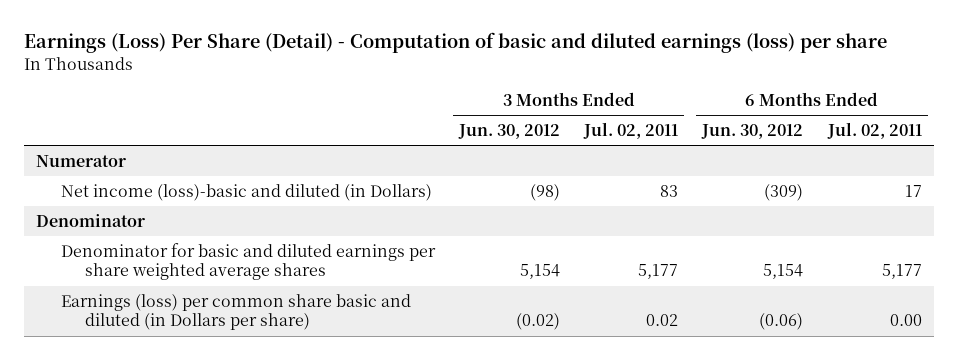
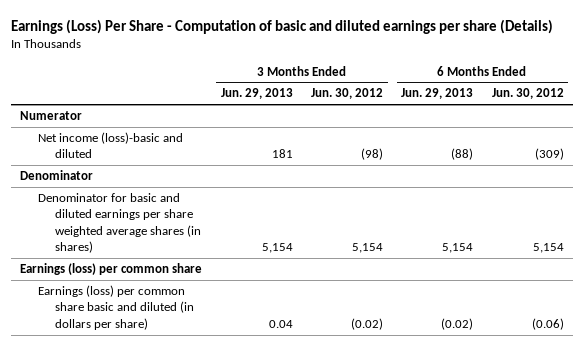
[23,32,887,54] Earnings (Loss) Per Share (Detail) - Computation of basic and diluted earnings (loss) per share -> [11,18,554,34] Earnings (Loss) Per Share - Computation of basic and diluted earnings per share (Details)
[583,122,679,140] Jul. 02, 2011 -> none
[826,122,922,140] Jul. 02, 2011 -> none
none -> [220,88,293,100] Jun. 29, 2013
none -> [401,88,474,100] Jun. 29, 2013
[60,183,432,201] Net income (loss)-basic and diluted (in Dollars) -> [37,131,183,159] Net income (loss)-basic and diluted
[60,242,436,281] Denominator for basic and diluted earnings per share weighted average shares -> [37,192,202,254] Denominator for basic and diluted earnings per share weighted average shares (in shares)
none -> [20,262,203,275] Earnings (loss) per common share
[60,293,411,331] Earnings (loss) per common share basic and diluted (in Dollars per share) -> [37,284,195,330] Earnings (loss) per common share basic and diluted (in dollars per share)

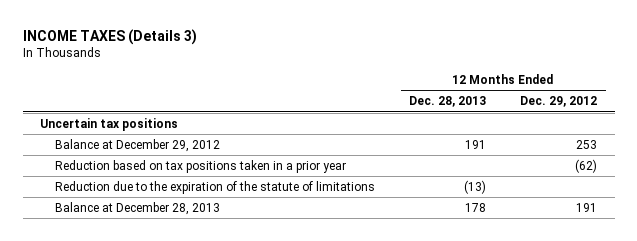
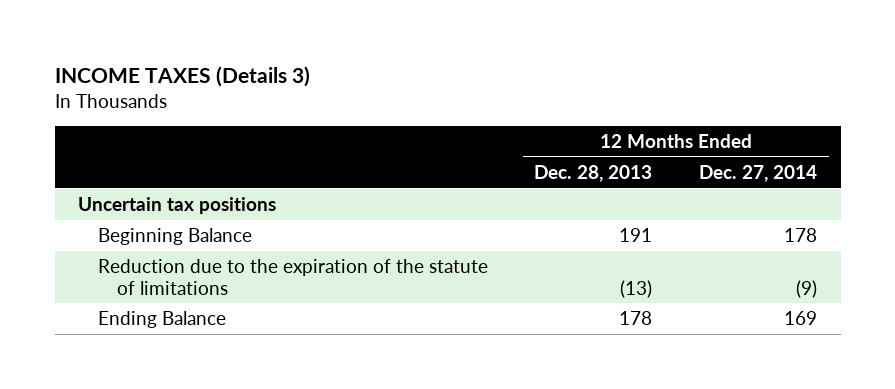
[520,96,598,108] Dec. 29, 2012 -> none
none -> [699,164,818,182] Dec. 27, 2014
[55,159,347,173] Reduction based on tax positions taken in a prior year -> none
[55,138,221,152] Balance at December 29, 2012 -> [97,227,252,245] Beginning Balance
[55,201,221,215] Balance at December 28, 2013 -> [97,310,226,328] Ending Balance

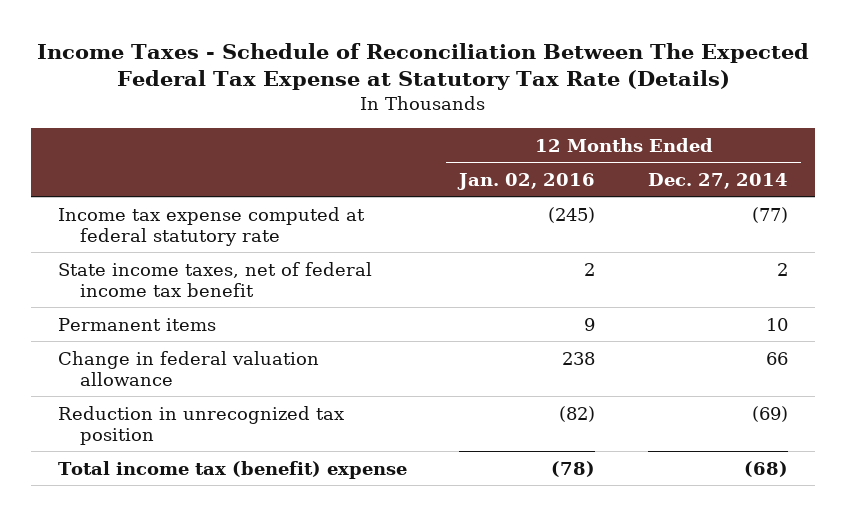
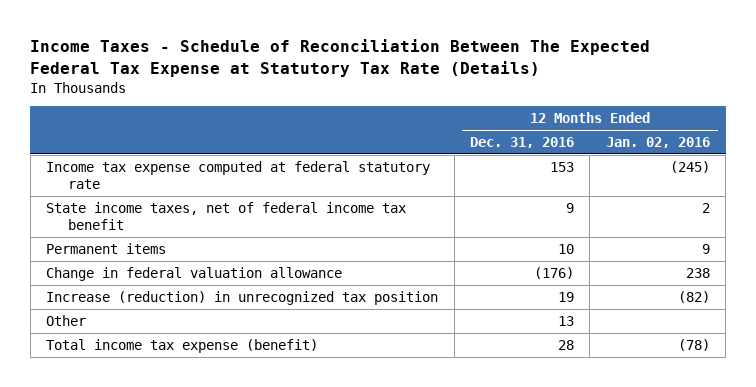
[648,172,789,189] Dec. 27, 2014 -> none
none -> [470,137,575,149] Dec. 31, 2016
[57,405,344,445] Reduction in unrecognized tax position -> [46,290,439,305] Increase (reduction) in unrecognized tax position
none -> [46,314,87,326] Other
[57,460,407,479] Total income tax (benefit) expense -> [46,338,319,353] Total income tax expense (benefit)

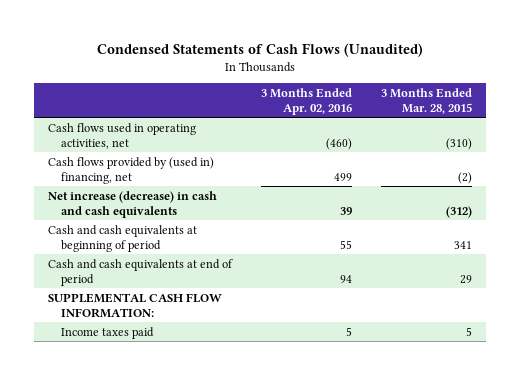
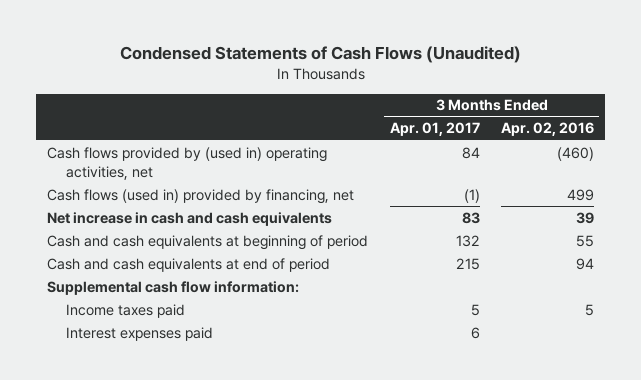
[380,87,472,114] 3 Months Ended Mar. 28, 2015 -> none
none -> [389,122,480,137] Apr. 01, 2017
[48,122,197,149] Cash flows used in operating activities, net -> [47,146,328,180] Cash flows provided by (used in) operating activities, net
[48,156,215,184] Cash flows provided by (used in) financing, net -> [47,188,355,204] Cash flows (used in) provided by financing, net
[48,190,218,218] Net increase (decrease) in cash and cash equivalents -> [47,211,333,226] Net increase in cash and cash equivalents
[48,292,223,318] SUPPLEMENTAL CASH FLOW INFORMATION: -> [47,280,300,295] Supplemental cash flow information:
none -> [66,326,214,341] Interest expenses paid

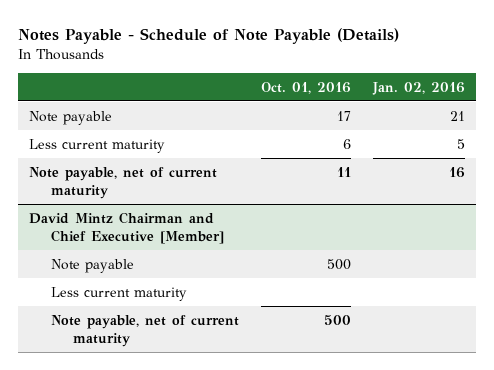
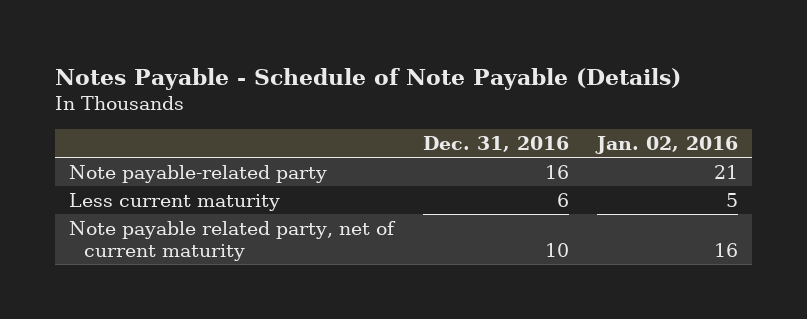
[260,81,351,94] Oct. 01, 2016 -> none
none -> [422,136,569,153] Dec. 31, 2016
[29,110,113,125] Note payable -> [69,165,328,184] Note payable-related party
[29,211,225,244] David Mintz Chairman and Chief Executive [Member] -> none
[51,258,135,273] Note payable -> none
[51,286,188,301] Less current maturity -> none
[51,314,240,347] Note payable, net of current maturity -> none
[29,166,218,199] Note payable, net of current maturity -> [69,221,397,261] Note payable related party, net of current maturity

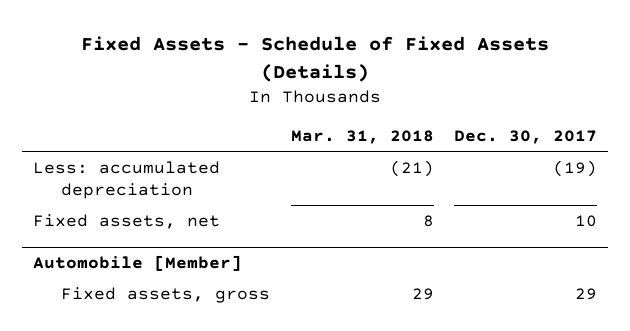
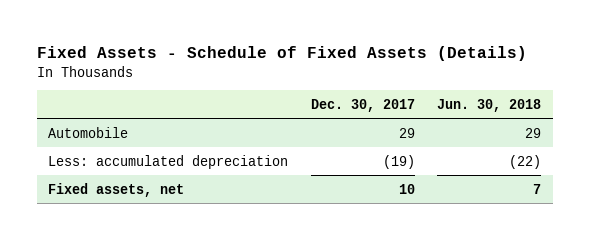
[290,130,434,145] Mar. 31, 2018 -> none
none -> [437,98,542,112] Jun. 30, 2018
none -> [48,126,129,138] Automobile
[32,254,242,271] Automobile [Member] -> none
[61,286,271,303] Fixed assets, gross -> none

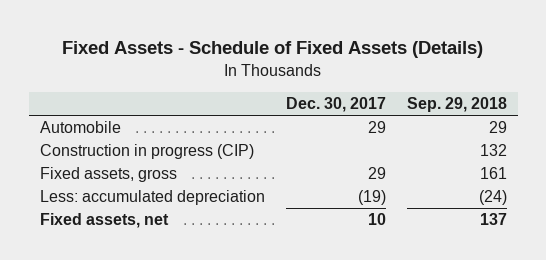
[437,98,542,112] Jun. 30, 2018 -> none
none -> [406,97,507,113] Sep. 29, 2018
none -> [39,144,254,160] Construction in progress (CIP)
none -> [39,167,177,183] Fixed assets, gross

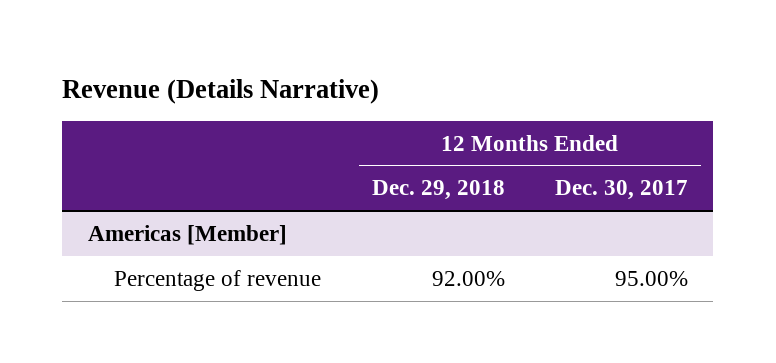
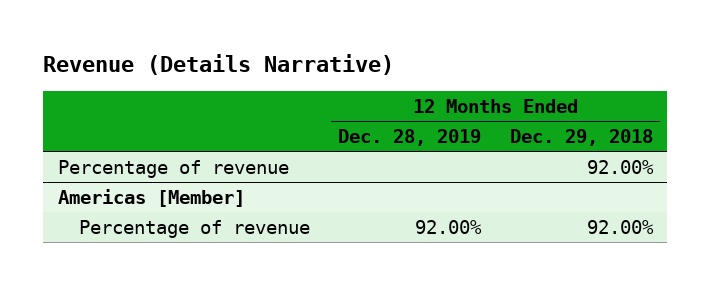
[555,180,689,201] Dec. 30, 2017 -> none
none -> [338,128,482,146] Dec. 28, 2019
none -> [57,159,289,178] Percentage of revenue

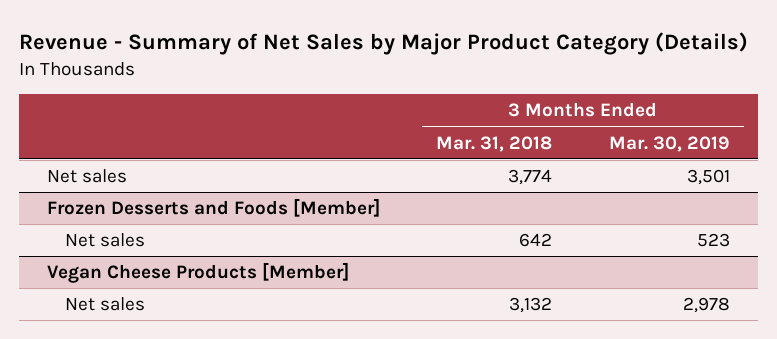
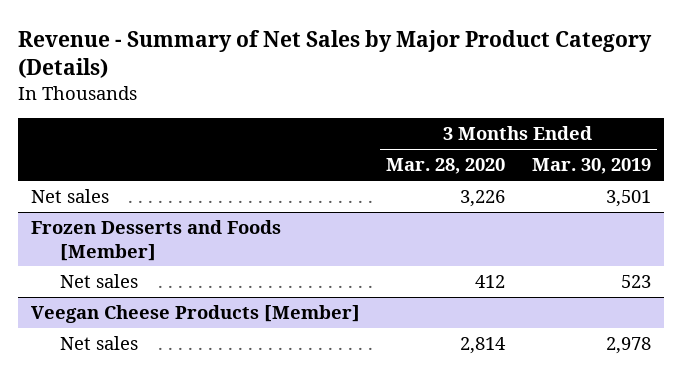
[436,135,553,152] Mar. 31, 2018 -> none
none -> [386,158,506,175] Mar. 28, 2020
[47,262,350,284] Vegan Cheese Products [Member] -> [31,305,361,324] Veegan Cheese Products [Member]

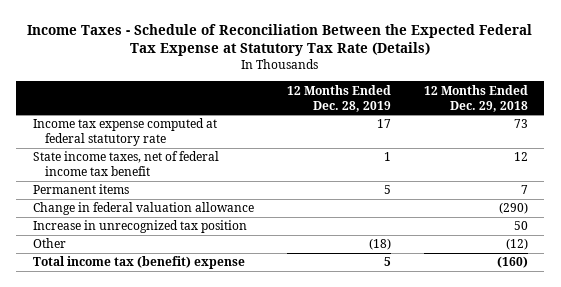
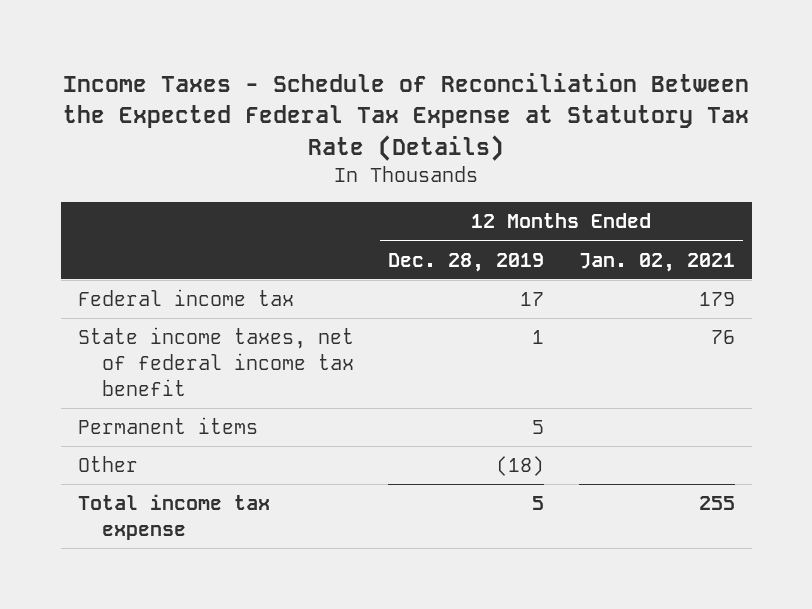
[423,84,528,112] 12 Months Ended Dec. 29, 2018 -> none
none -> [578,252,735,272] Jan. 02, 2021
[32,118,217,147] Income tax expense computed at federal statutory rate -> [77,289,294,307] Federal income tax
[32,202,254,216] Change in federal valuation allowance -> none
[32,220,247,234] Increase in unrecognized tax position -> none
[32,256,245,270] Total income tax (benefit) expense -> [77,494,270,541] Total income tax expense

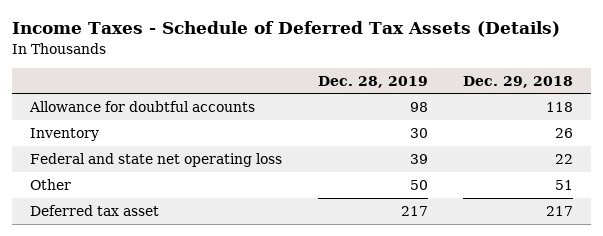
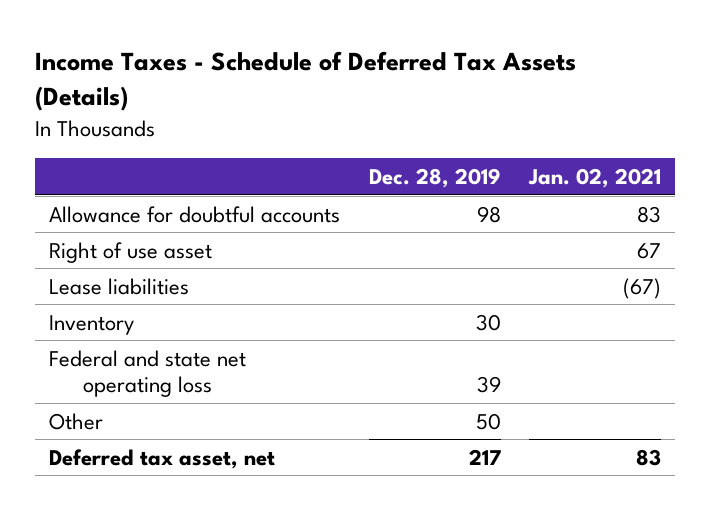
[463,75,574,88] Dec. 29, 2018 -> none
none -> [528,168,662,189] Jan. 02, 2021
none -> [49,241,213,263] Right of use asset
none -> [49,277,190,295] Lease liabilities
[30,205,160,217] Deferred tax asset -> [49,448,276,469] Deferred tax asset, net

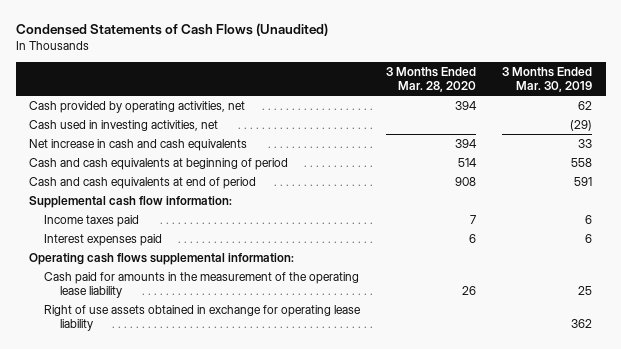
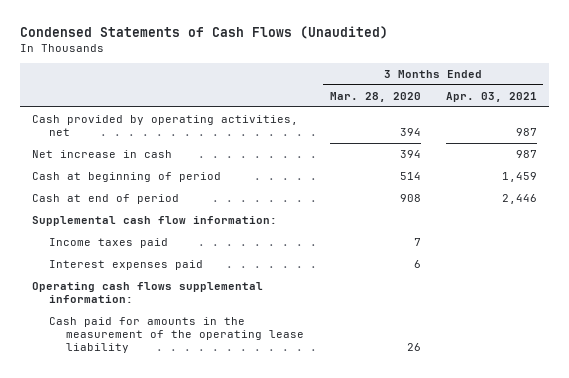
[502,67,593,92] 3 Months Ended Mar. 30, 2019 -> none
none -> [445,91,537,102] Apr. 03, 2021
[28,119,218,131] Cash used in investing activities, net -> none
[28,138,247,151] Net increase in cash and cash equivalents -> [32,150,173,159] Net increase in cash
[28,157,288,170] Cash and cash equivalents at beginning of period -> [32,172,222,183] Cash at beginning of period
[28,176,256,189] Cash and cash equivalents at end of period -> [32,194,180,205] Cash at end of period
[44,304,362,331] Right of use assets obtained in exchange for operating lease liability -> none

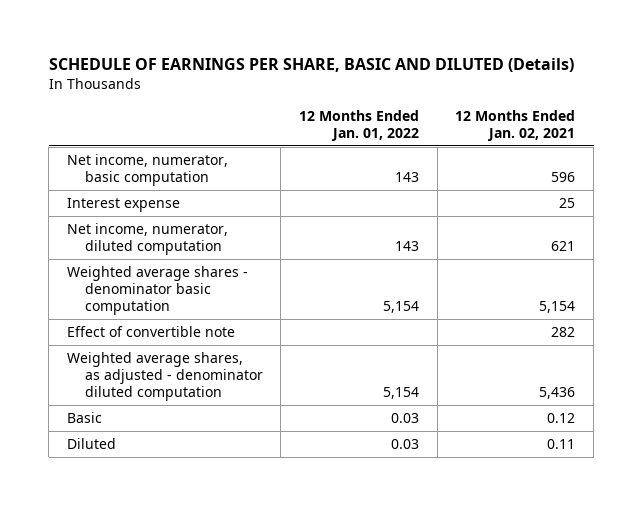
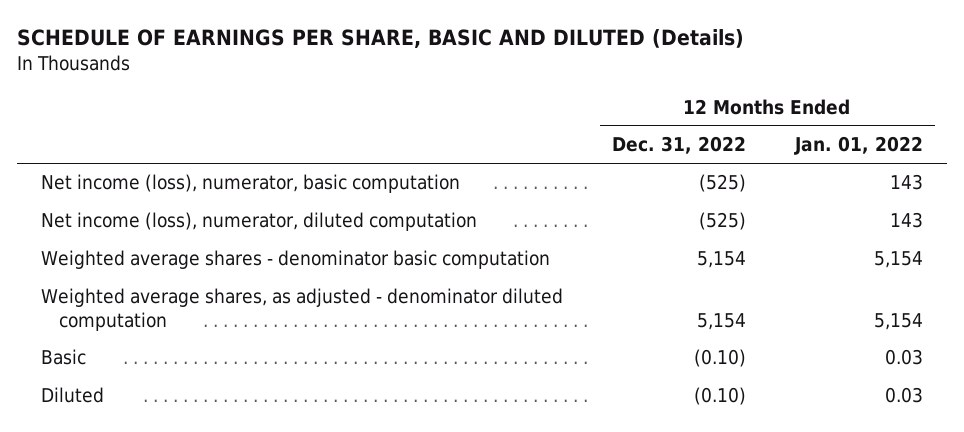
[455,109,576,141] 12 Months Ended Jan. 02, 2021 -> none
none -> [611,136,746,155] Dec. 31, 2022
[66,197,180,212] Interest expense -> none
[66,153,228,186] Net income, numerator, basic computation -> [41,174,461,194] Net income (loss), numerator, basic computation
[66,222,228,255] Net income, numerator, diluted computation -> [41,212,478,232] Net income (loss), numerator, diluted computation
[66,325,235,337] Effect of convertible note -> none

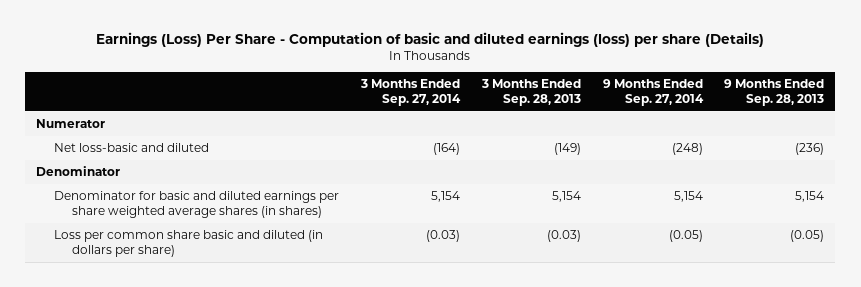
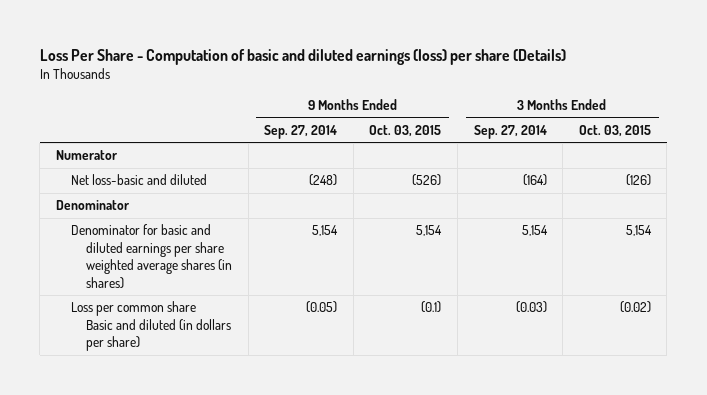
[96,31,765,47] Earnings (Loss) Per Share - Computation of basic and diluted earnings (loss) per share (Details) -> [39,48,566,65] Loss Per Share - Computation of basic and diluted earnings (loss) per share (Details)
[480,78,581,107] 3 Months Ended Sep. 28, 2013 -> none
[724,78,825,107] 9 Months Ended Sep. 28, 2013 -> none
none -> [369,124,442,137] Oct. 03, 2015
none -> [578,124,651,137] Oct. 03, 2015
[54,230,324,258] Loss per common share basic and diluted (in dollars per share) -> [71,301,232,352] Loss per common share Basic and diluted (in dollars per share)

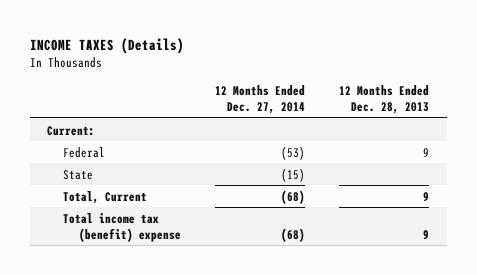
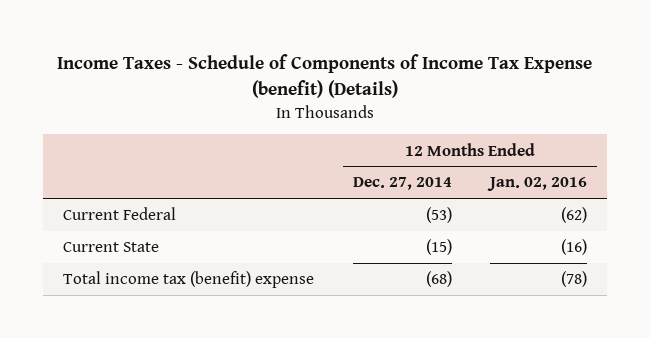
[30,37,185,54] INCOME TAXES (Details) -> [57,54,593,99] Income Taxes - Schedule of Components of Income Tax Expense (benefit) (Details)
[339,84,430,114] 12 Months Ended Dec. 28, 2013 -> none
none -> [487,177,588,192] Jan. 02, 2016
[47,125,96,136] Current: -> none
[63,190,148,204] Total, Current -> none
[63,146,106,158] Federal -> [62,207,176,221] Current Federal
[63,169,94,180] State -> [62,242,159,253] Current State

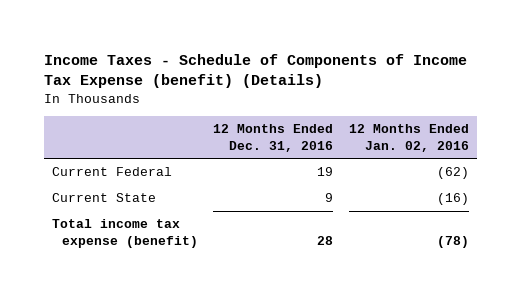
[352,177,452,191] Dec. 27, 2014 -> none
none -> [213,124,334,152] 12 Months Ended Dec. 31, 2016
[62,271,314,289] Total income tax (benefit) expense -> [52,219,198,248] Total income tax expense (benefit)

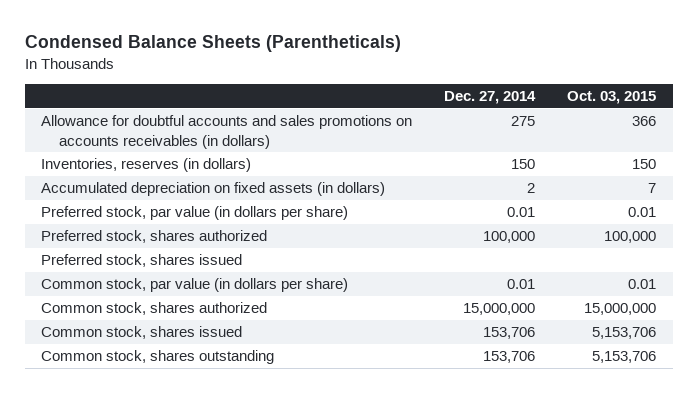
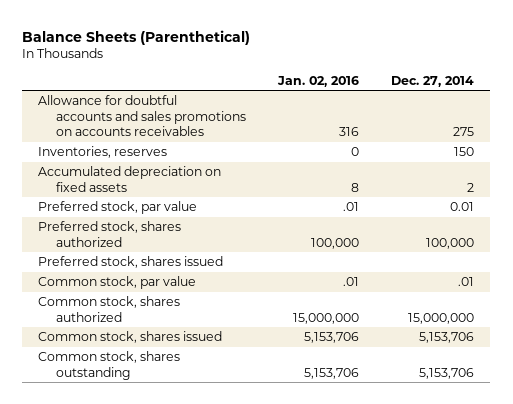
[24,35,401,53] Condensed Balance Sheets (Parentheticals) -> [22,29,251,45] Balance Sheets (Parenthetical)
[567,91,657,105] Oct. 03, 2015 -> none
none -> [277,75,360,87] Jan. 02, 2016
[40,115,412,149] Allowance for doubtful accounts and sales promotions on accounts receivables (in dollars) -> [38,95,247,137] Allowance for doubtful accounts and sales promotions on accounts receivables
[40,158,251,173] Inventories, reserves (in dollars) -> [38,146,168,159] Inventories, reserves
[40,182,385,197] Accumulated depreciation on fixed assets (in dollars) -> [38,166,222,192] Accumulated depreciation on fixed assets
[40,206,348,221] Preferred stock, par value (in dollars per share) -> [38,201,198,215] Preferred stock, par value
[40,278,348,293] Common stock, par value (in dollars per share) -> [38,276,197,290] Common stock, par value
[507,279,536,290] 0.01 -> [458,277,475,287] .01
[483,327,536,340] 153,706 -> [419,332,475,344] 5,153,706
[483,351,536,364] 153,706 -> [419,367,475,379] 5,153,706

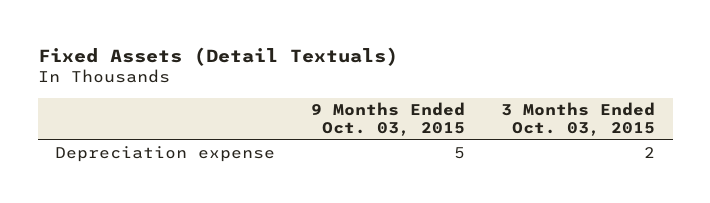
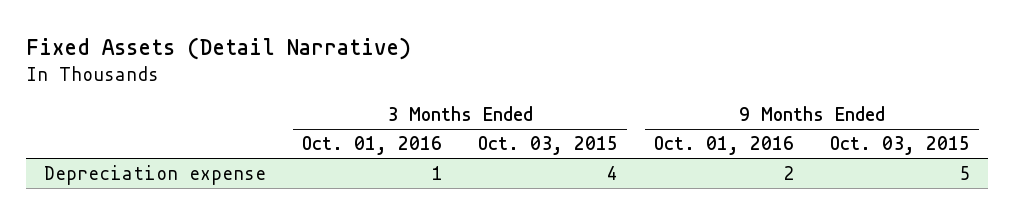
[37,46,398,66] Fixed Assets (Detail Textuals) -> [25,37,411,61] Fixed Assets (Detail Narrative)
none -> [301,136,442,156] Oct. 01, 2016
none -> [653,136,794,156] Oct. 01, 2016
[644,147,656,159] 2 -> [606,166,618,181] 4

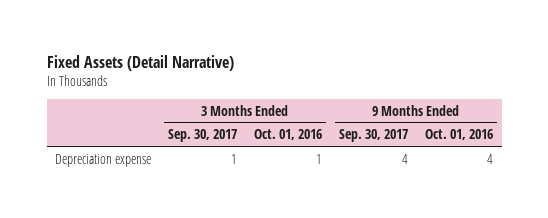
[477,136,618,156] Oct. 03, 2015 -> none
[829,136,970,156] Oct. 03, 2015 -> none
none -> [168,129,238,143] Sep. 30, 2017
none -> [339,129,409,143] Sep. 30, 2017
[782,166,794,181] 2 -> [487,153,494,164] 4

